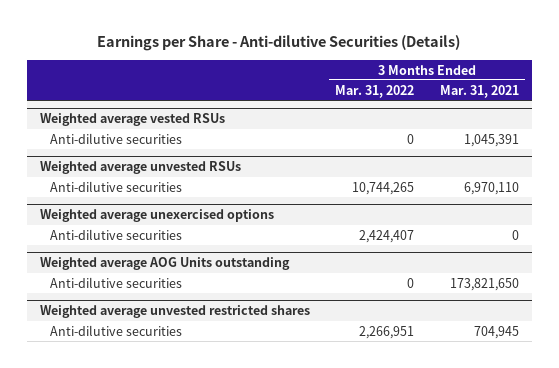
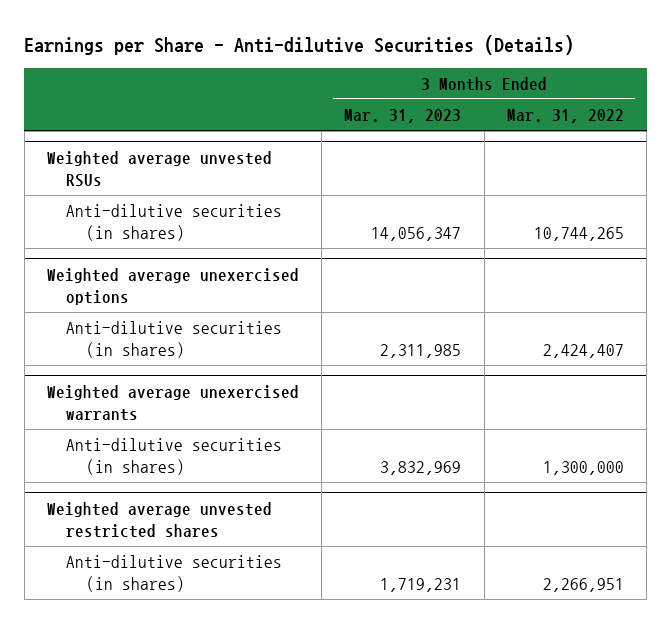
[439,84,519,98] Mar. 31, 2021 -> none
none -> [344,109,462,124] Mar. 31, 2023
[39,113,225,127] Weighted average vested RSUs -> none
[49,132,182,144] Anti-dilutive securities -> none
[49,180,182,192] Anti-dilutive securities -> [66,204,283,241] Anti-dilutive securities (in shares)
[39,257,290,271] Weighted average AOG Units outstanding -> none
[49,228,182,240] Anti-dilutive securities -> [66,321,283,358] Anti-dilutive securities (in shares)
none -> [46,385,299,421] Weighted average unexercised warrants
[49,276,182,288] Anti-dilutive securities -> [66,438,283,475] Anti-dilutive securities (in shares)
[407,277,415,288] 0 -> [542,460,624,475] 1,300,000
[49,324,182,336] Anti-dilutive securities -> [66,555,283,592] Anti-dilutive securities (in shares)

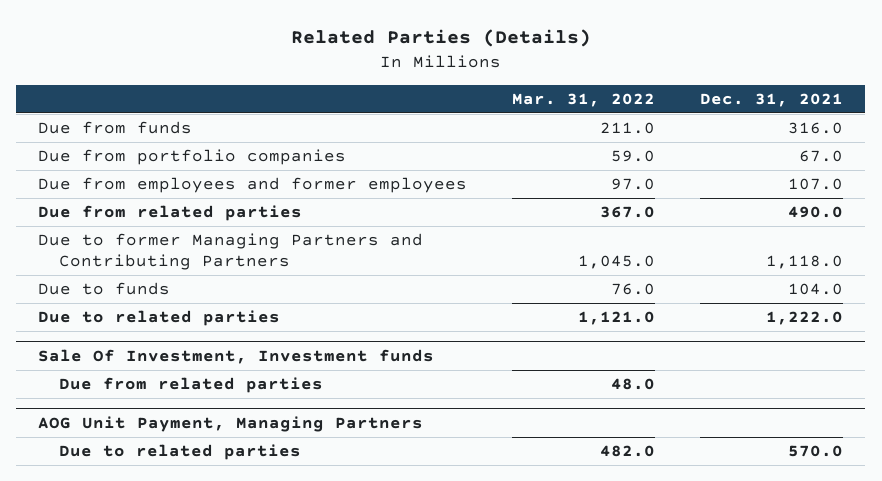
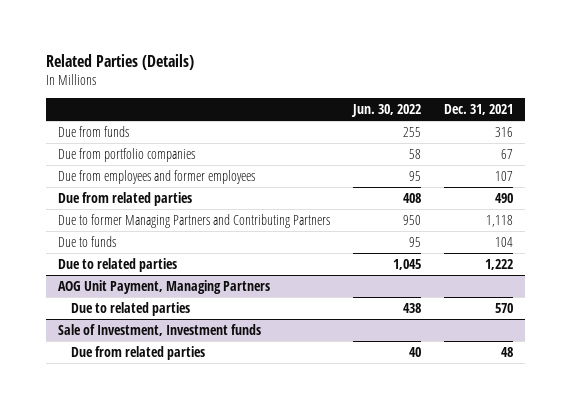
[512,92,656,107] Mar. 31, 2022 -> none
none -> [350,104,421,118] Jun. 30, 2022
[38,348,435,364] Sale Of Investment, Investment funds -> none
[59,377,324,394] Due from related parties -> none
[788,122,844,135] 316.0 -> [495,126,514,137] 316
[799,150,844,163] 67.0 -> [501,148,514,159] 67
[788,178,844,191] 107.0 -> [495,170,514,181] 107
[788,206,844,219] 490.0 -> [495,192,514,203] 490
[766,255,844,270] 1,118.0 -> [486,214,514,227] 1,118
[788,283,844,296] 104.0 -> [495,236,514,247] 104
[766,311,844,326] 1,222.0 -> [485,258,514,270] 1,222
[788,445,844,458] 570.0 -> [495,302,514,313] 570
none -> [57,323,261,336] Sale of Investment, Investment funds
none -> [71,345,206,360] Due from related parties

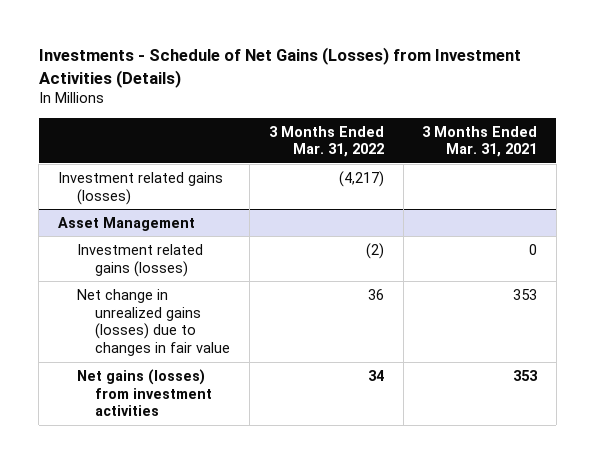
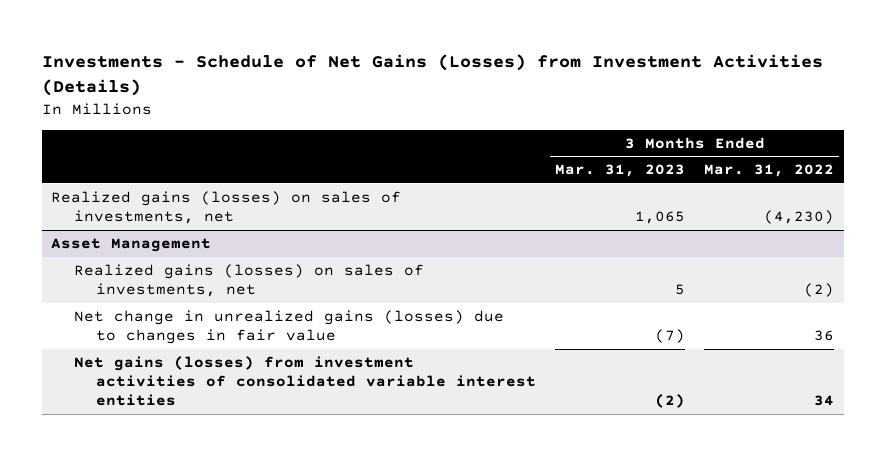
[422,125,538,158] 3 Months Ended Mar. 31, 2021 -> none
none -> [555,164,686,178] Mar. 31, 2023
[57,171,223,205] Investment related gains (losses) -> [51,191,402,225] Realized gains (losses) on sales of investments, net
[338,170,384,187] (4,217) -> [764,210,835,225] (4,230)
[76,243,203,277] Investment related gains (losses) -> [73,264,424,298] Realized gains (losses) on sales of investments, net
[76,368,213,417] Net gains (losses) from investment activities -> [73,356,536,407] Net gains (losses) from investment activities of consolidated variable interest entities

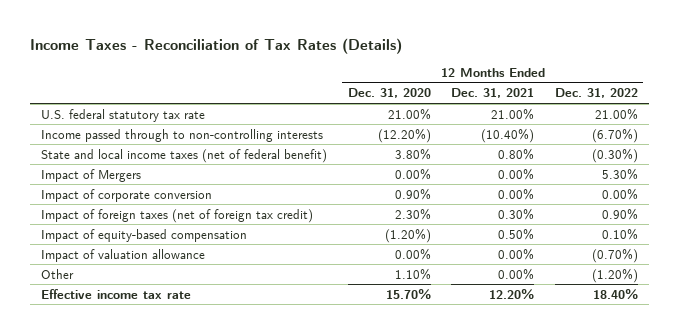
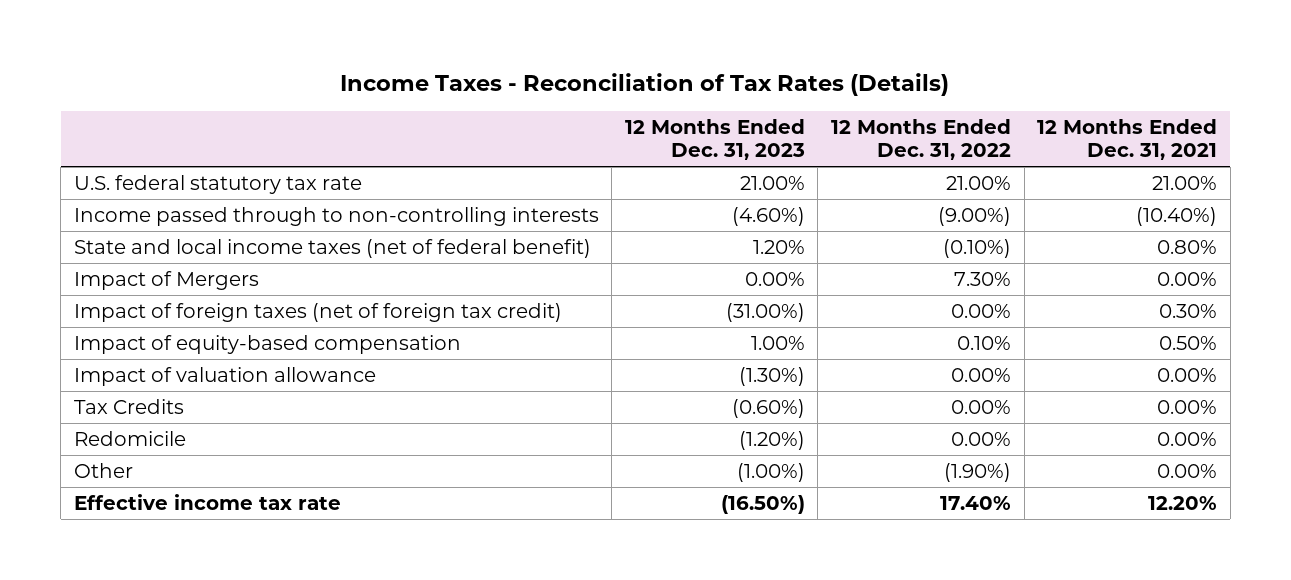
[347,88,431,99] Dec. 31, 2020 -> none
none -> [624,118,805,161] 12 Months Ended Dec. 31, 2023
[40,188,212,202] Impact of corporate conversion -> none
[592,127,639,143] (6.70%) -> [938,206,1012,226] (9.00%)
[592,147,639,163] (0.30%) -> [943,238,1012,258] (0.10%)
[602,167,639,180] 5.30% -> [954,271,1012,286] 7.30%
[602,207,639,220] 0.90% -> [951,303,1012,318] 0.00%
[592,247,639,263] (0.70%) -> [951,367,1012,382] 0.00%
none -> [73,398,184,414] Tax Credits
none -> [73,430,186,446] Redomicile
[592,267,639,283] (1.20%) -> [944,462,1012,482] (1.90%)
[593,288,639,299] 18.40% -> [940,495,1012,510] 17.40%

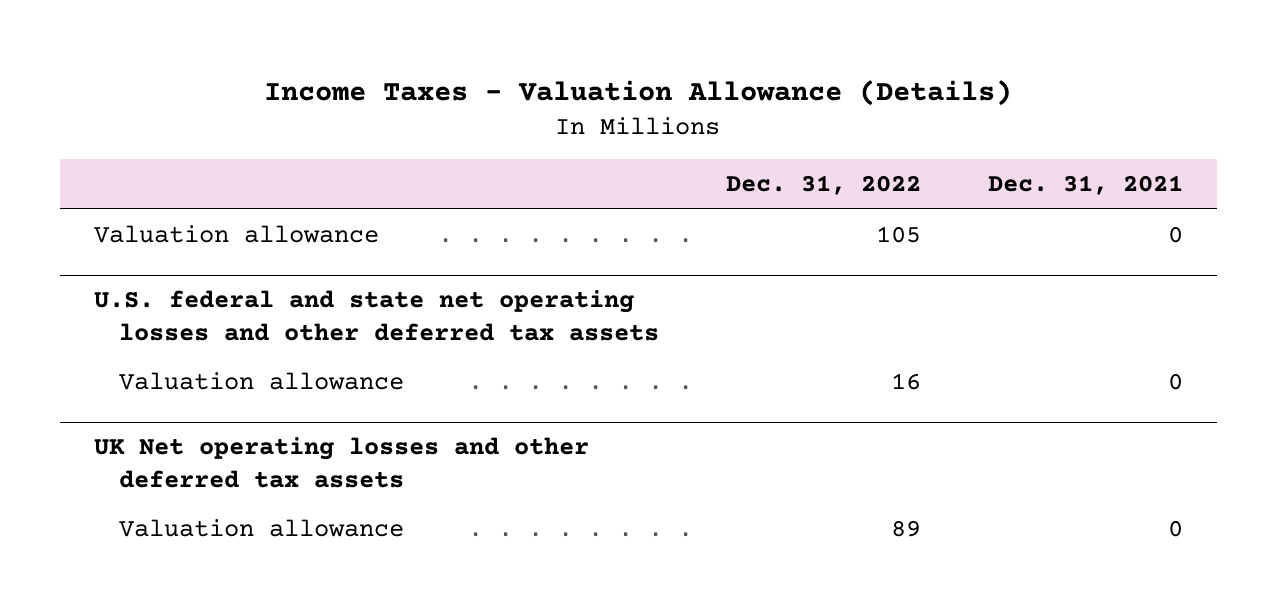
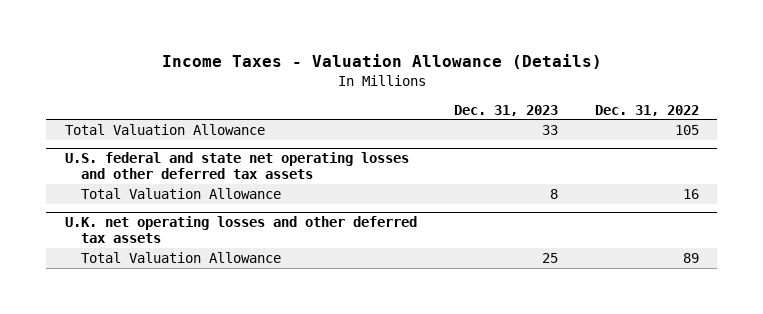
[988,175,1184,196] Dec. 31, 2021 -> none
none -> [453,104,558,116] Dec. 31, 2023
[93,224,379,243] Valuation allowance -> [64,123,265,135] Total Valuation Allowance
[119,371,405,390] Valuation allowance -> [80,187,281,199] Total Valuation Allowance
[93,437,589,488] UK Net operating losses and other deferred tax assets -> [64,215,417,244] U.K. net operating losses and other deferred tax assets
[119,518,405,537] Valuation allowance -> [80,251,281,263] Total Valuation Allowance

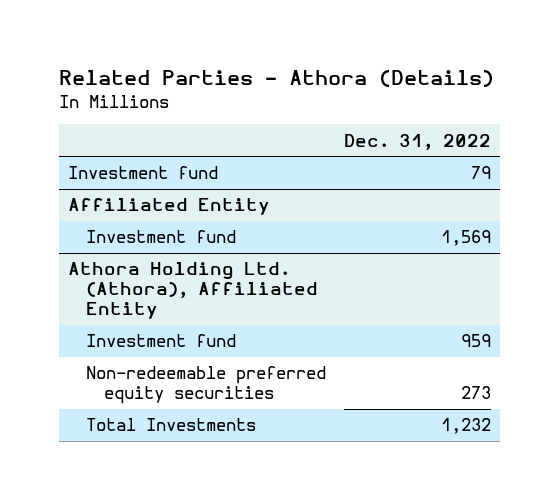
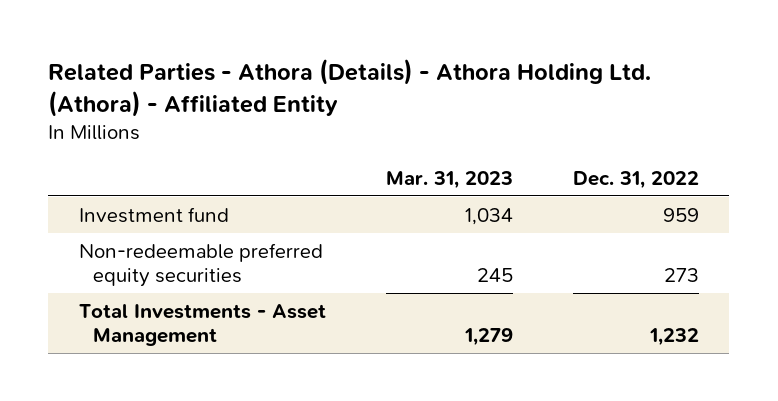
[58,69,494,87] Related Parties - Athora (Details) -> [48,58,652,117] Related Parties - Athora (Details) - Athora Holding Ltd. (Athora) - Affiliated Entity
none -> [385,170,513,189] Mar. 31, 2023
[67,166,218,180] Investment fund -> none
[67,198,270,216] Affiliated Entity -> none
[85,230,236,244] Investment fund -> none
[67,262,318,320] Athora Holding Ltd. (Athora), Affiliated Entity -> none
[85,418,256,432] Total Investments -> [78,304,326,347] Total Investments - Asset Management

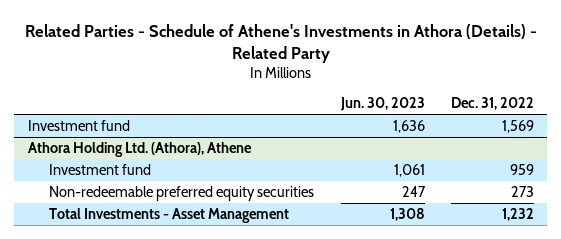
[48,58,652,117] Related Parties - Athora (Details) - Athora Holding Ltd. (Athora) - Affiliated Entity -> [24,23,537,63] Related Parties - Schedule of Athene's Investments in Athora (Details) - Related Party
[385,170,513,189] Mar. 31, 2023 -> none
none -> [339,97,425,112] Jun. 30, 2023
none -> [27,119,130,131] Investment fund
none -> [27,141,252,157] Athora Holding Ltd. (Athora), Athene

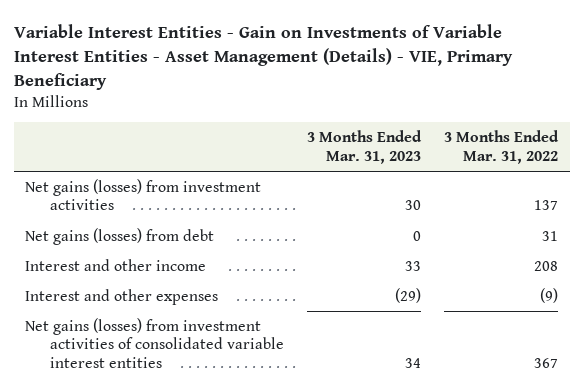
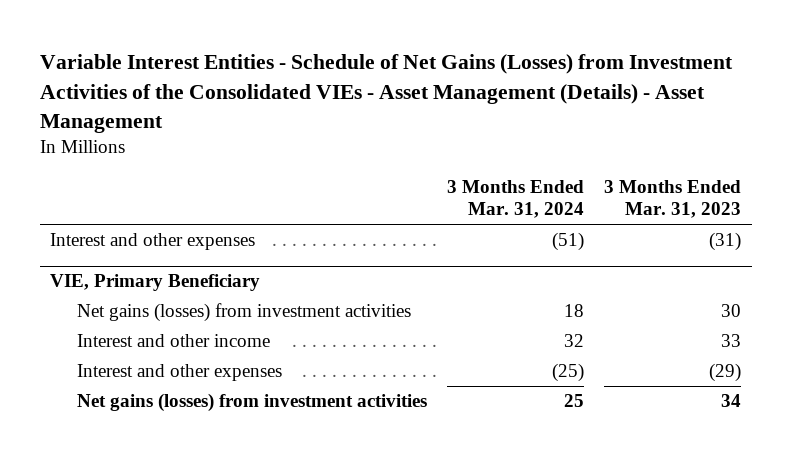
[13,23,513,90] Variable Interest Entities - Gain on Investments of Variable Interest Entities - Asset Management (Details) - VIE, Primary Beneficiary -> [40,54,734,133] Variable Interest Entities - Schedule of Net Gains (Losses) from Investment Activities of the Consolidated VIEs - Asset Management (Details) - Asset Management
[444,130,560,164] 3 Months Ended Mar. 31, 2022 -> none
none -> [447,179,585,219] 3 Months Ended Mar. 31, 2024
none -> [50,232,256,250] Interest and other expenses
none -> [50,274,261,292] VIE, Primary Beneficiary
[25,227,215,245] Net gains (losses) from debt -> none
[25,317,284,369] Net gains (losses) from investment activities of consolidated variable interest entities -> [76,392,427,412] Net gains (losses) from investment activities

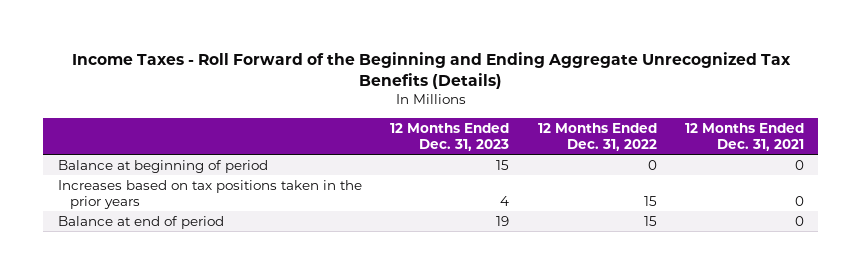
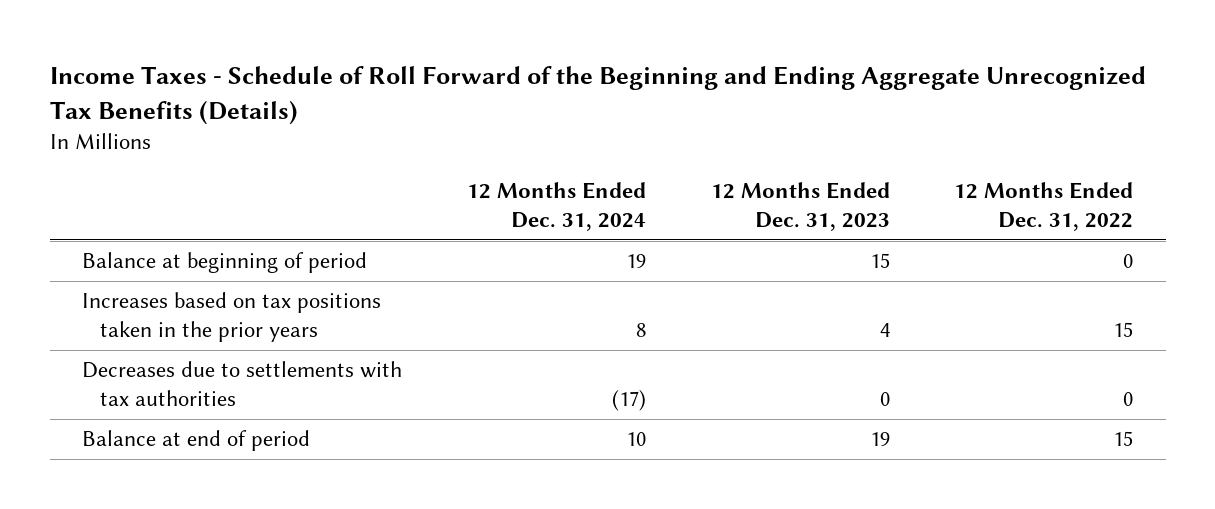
[71,51,791,89] Income Taxes - Roll Forward of the Beginning and Ending Aggregate Unrecognized Tax Benefits (Details) -> [49,66,1146,125] Income Taxes - Schedule of Roll Forward of the Beginning and Ending Aggregate Unrecognized Tax Benefits (Details)
[685,122,805,151] 12 Months Ended Dec. 31, 2021 -> none
none -> [466,182,646,232] 12 Months Ended Dec. 31, 2024
none -> [82,361,403,406] Decreases due to settlements with tax authorities

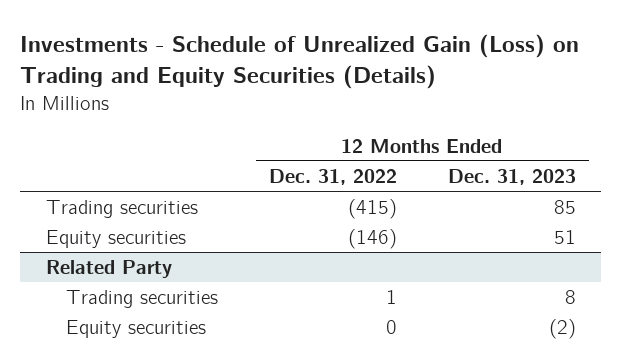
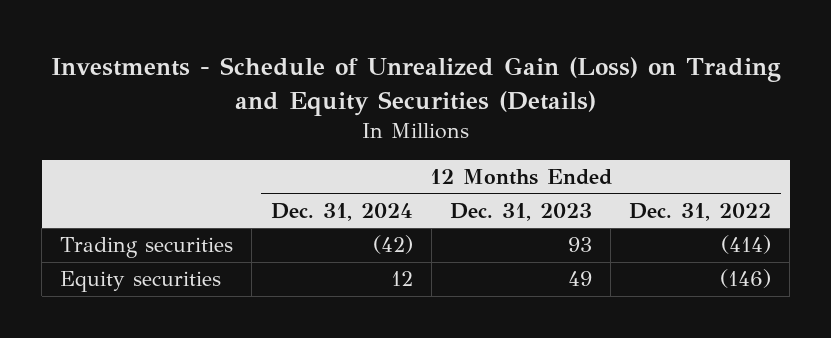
none -> [270,202,413,221] Dec. 31, 2024
[45,260,172,279] Related Party -> none
[65,290,218,309] Trading securities -> none
[65,320,206,339] Equity securities -> none
[347,199,397,220] (415) -> [721,235,772,255] (414)
[553,200,576,215] 85 -> [567,237,592,253] 93
[553,230,576,245] 51 -> [567,271,592,287] 49

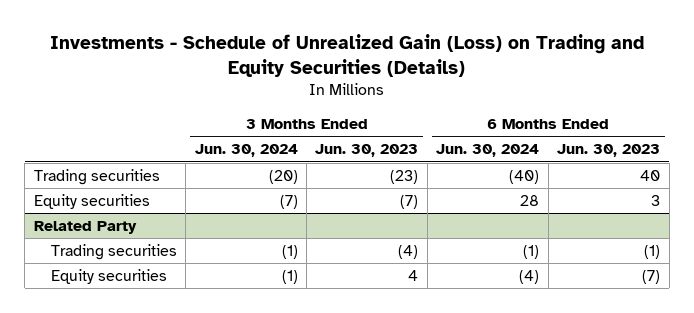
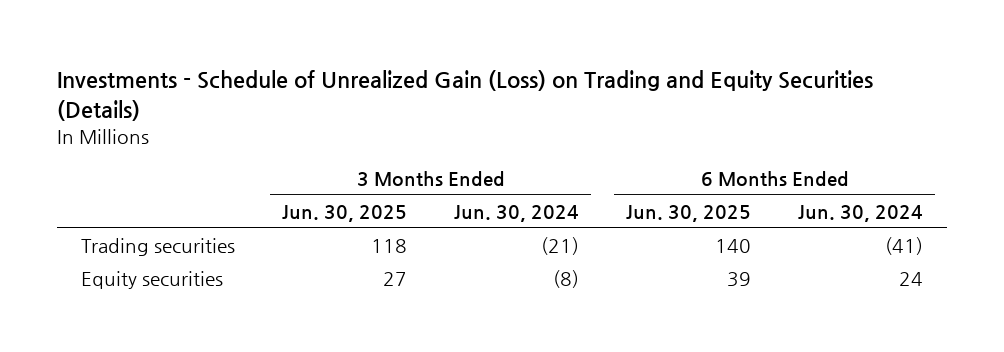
[315,144,419,158] Jun. 30, 2023 -> none
[557,144,661,158] Jun. 30, 2023 -> none
none -> [281,204,407,222] Jun. 30, 2025
none -> [626,204,752,222] Jun. 30, 2025
[33,220,137,234] Related Party -> none
[50,243,177,260] Trading securities -> none
[50,268,167,284] Equity securities -> none
[268,169,298,184] (20) -> [541,237,580,256] (21)
[509,169,540,184] (40) -> [885,237,924,256] (41)
[279,194,298,209] (7) -> [553,270,580,289] (8)
[520,194,540,206] 28 -> [899,272,924,287] 24

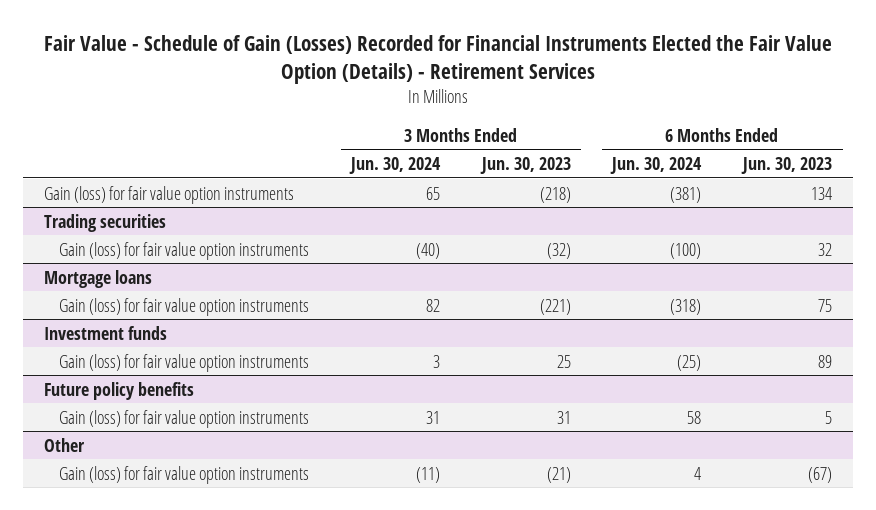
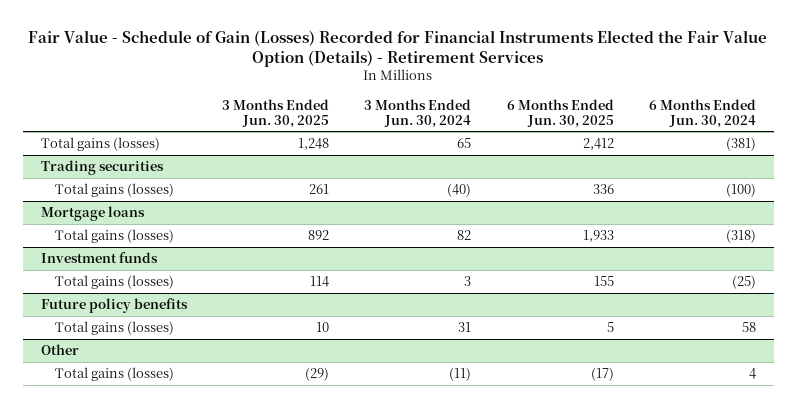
[479,157,571,175] Jun. 30, 2023 -> none
[741,157,833,175] Jun. 30, 2023 -> none
none -> [221,98,329,128] 3 Months Ended Jun. 30, 2025
none -> [506,98,614,128] 6 Months Ended Jun. 30, 2025
[44,185,295,204] Gain (loss) for fair value option instruments -> [40,137,160,152] Total gains (losses)
[59,241,310,260] Gain (loss) for fair value option instruments -> [54,183,174,198] Total gains (losses)
[59,297,310,316] Gain (loss) for fair value option instruments -> [54,229,174,244] Total gains (losses)
[59,353,310,372] Gain (loss) for fair value option instruments -> [54,275,174,290] Total gains (losses)
[59,409,310,428] Gain (loss) for fair value option instruments -> [54,321,174,336] Total gains (losses)
[59,465,310,484] Gain (loss) for fair value option instruments -> [54,367,174,382] Total gains (losses)

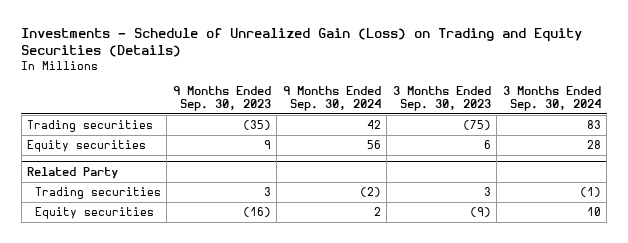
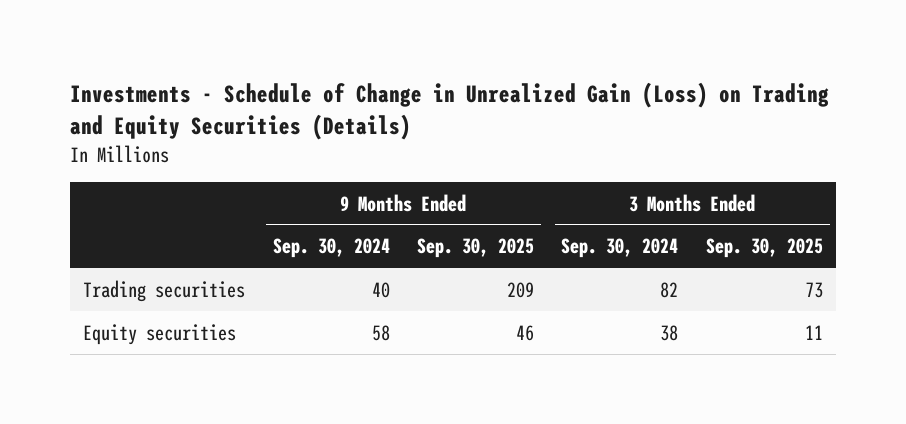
[21,28,583,57] Investments - Schedule of Unrealized Gain (Loss) on Trading and Equity Securities (Details) -> [69,81,829,140] Investments - Schedule of Change in Unrealized Gain (Loss) on Trading and Equity Securities (Details)
[172,85,271,111] 9 Months Ended Sep. 30, 2023 -> none
[392,85,491,111] 3 Months Ended Sep. 30, 2023 -> none
none -> [417,238,535,259] Sep. 30, 2025
none -> [705,238,823,259] Sep. 30, 2025
[27,166,119,179] Related Party -> none
[34,187,161,200] Trading securities -> none
[34,207,154,220] Equity securities -> none
[366,120,381,130] 42 -> [371,281,390,298] 40
[586,120,601,130] 83 -> [660,281,679,298] 82
[366,140,381,150] 56 -> [371,324,390,341] 58
[586,140,601,150] 28 -> [660,324,679,341] 38

